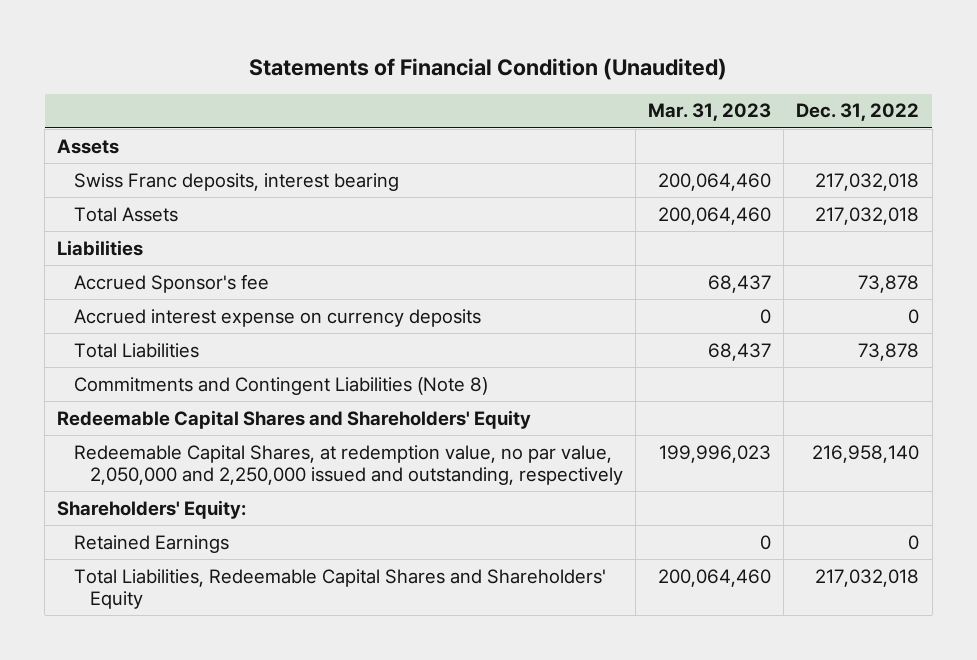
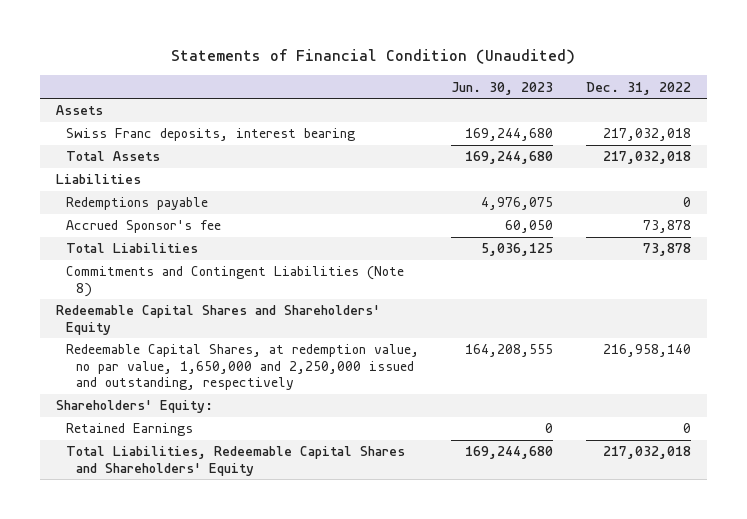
[648,103,772,122] Mar. 31, 2023 -> none
none -> [451,81,554,95] Jun. 30, 2023
none -> [65,197,208,211] Redemptions payable
[73,308,481,327] Accrued interest expense on currency deposits -> none
[73,444,624,486] Redeemable Capital Shares, at redemption value, no par value, 2,050,000 and 2,250,000 issued and outstanding, respectively -> [65,344,419,390] Redeemable Capital Shares, at redemption value, no par value, 1,650,000 and 2,250,000 issued and outstanding, respectively

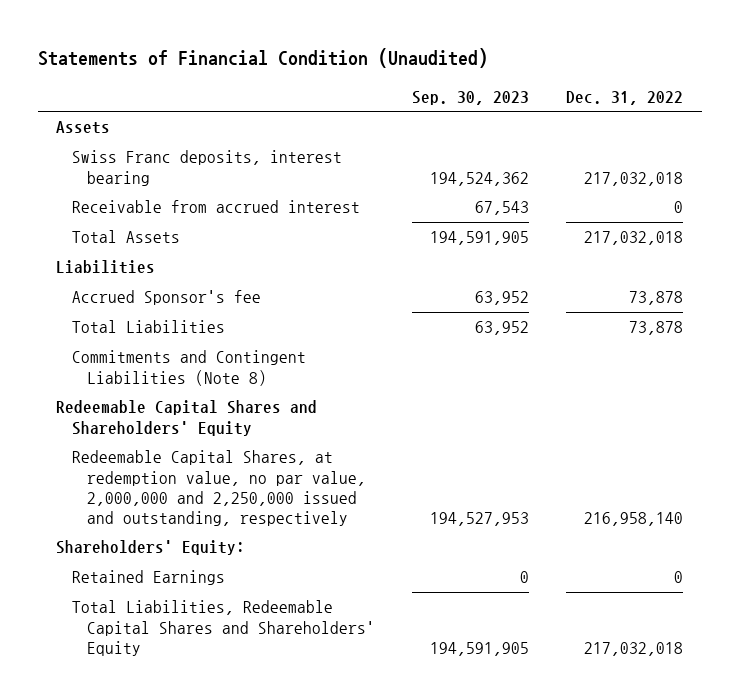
[451,81,554,95] Jun. 30, 2023 -> none
none -> [412,90,530,105] Sep. 30, 2023
none -> [71,200,360,214] Receivable from accrued interest
[65,197,208,211] Redemptions payable -> none
[65,344,419,390] Redeemable Capital Shares, at redemption value, no par value, 1,650,000 and 2,250,000 issued and outstanding, respectively -> [71,450,367,526] Redeemable Capital Shares, at redemption value, no par value, 2,000,000 and 2,250,000 issued and outstanding, respectively

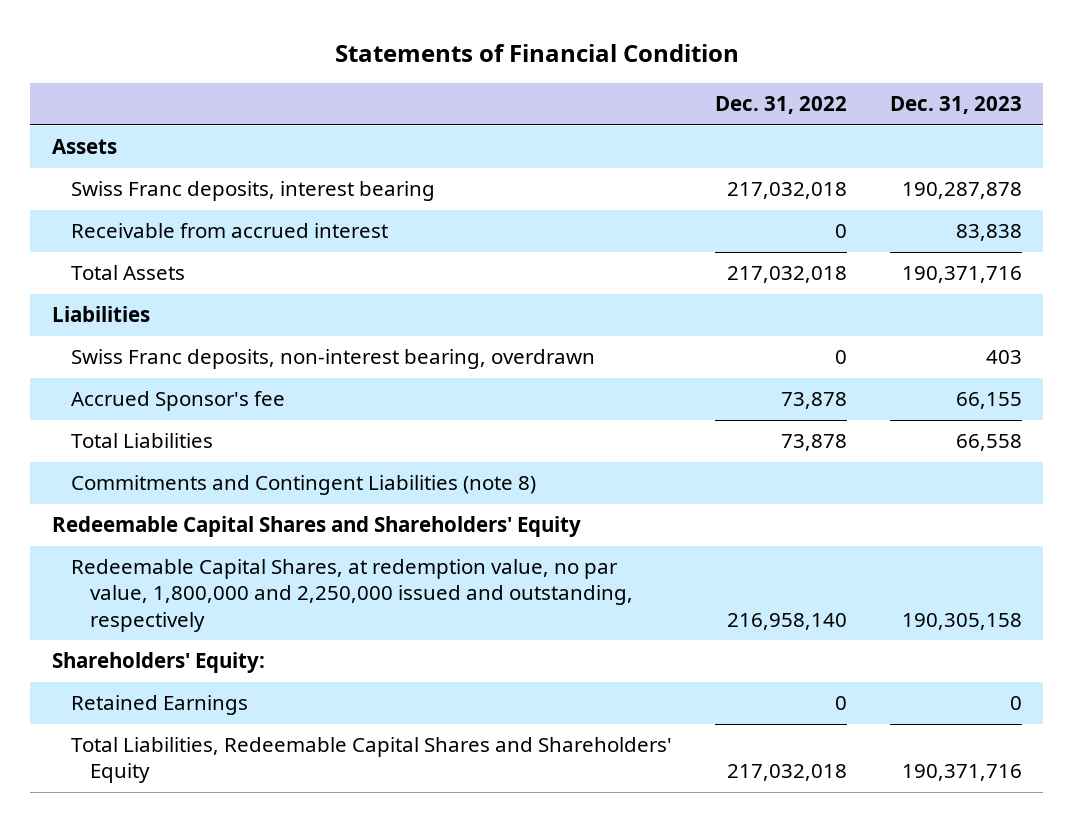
[37,48,488,69] Statements of Financial Condition (Unaudited) -> [334,44,739,63] Statements of Financial Condition
[412,90,530,105] Sep. 30, 2023 -> none
none -> [889,96,1022,115] Dec. 31, 2023
none -> [70,349,595,370] Swiss Franc deposits, non-interest bearing, overdrawn
[71,350,306,386] Commitments and Contingent Liabilities (Note 8) -> [70,475,536,496] Commitments and Contingent Liabilities (note 8)
[71,450,367,526] Redeemable Capital Shares, at redemption value, no par value, 2,000,000 and 2,250,000 issued and outstanding, respectively -> [70,559,633,632] Redeemable Capital Shares, at redemption value, no par value, 1,800,000 and 2,250,000 issued and outstanding, respectively

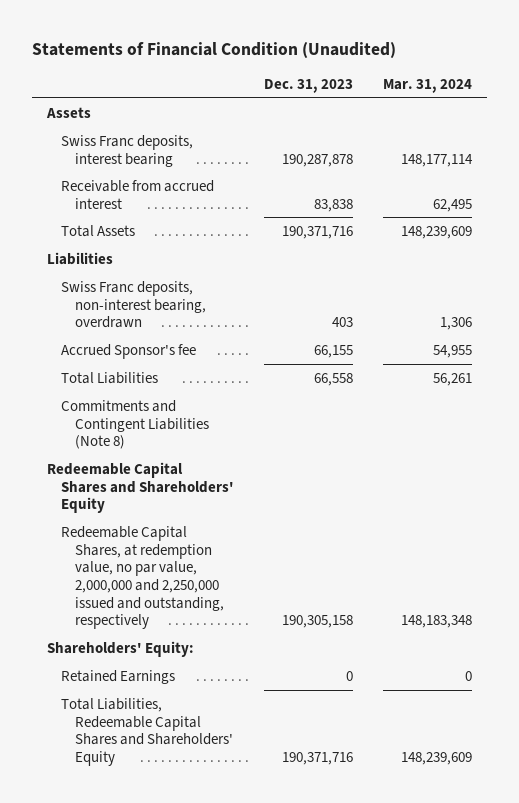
[334,44,739,63] Statements of Financial Condition -> [31,42,396,59] Statements of Financial Condition (Unaudited)
[714,96,847,115] Dec. 31, 2022 -> none
none -> [382,78,472,93] Mar. 31, 2024
[70,475,536,496] Commitments and Contingent Liabilities (note 8) -> [60,399,209,450] Commitments and Contingent Liabilities (Note 8)
[70,559,633,632] Redeemable Capital Shares, at redemption value, no par value, 1,800,000 and 2,250,000 issued and outstanding, respectively -> [60,525,224,630] Redeemable Capital Shares, at redemption value, no par value, 2,000,000 and 2,250,000 issued and outstanding, respectively

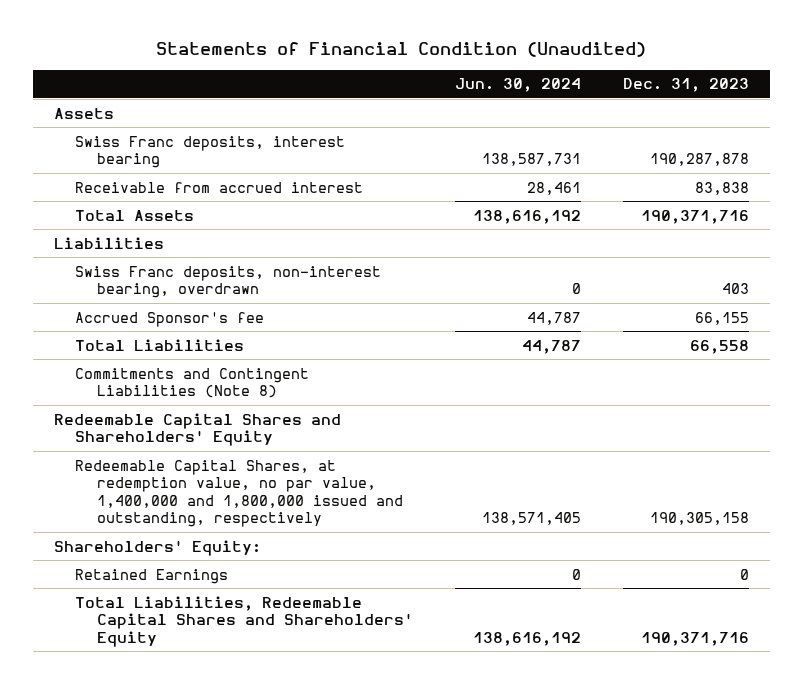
[382,78,472,93] Mar. 31, 2024 -> none
none -> [455,78,582,93] Jun. 30, 2024
[60,525,224,630] Redeemable Capital Shares, at redemption value, no par value, 2,000,000 and 2,250,000 issued and outstanding, respectively -> [75,459,404,528] Redeemable Capital Shares, at redemption value, no par value, 1,400,000 and 1,800,000 issued and outstanding, respectively

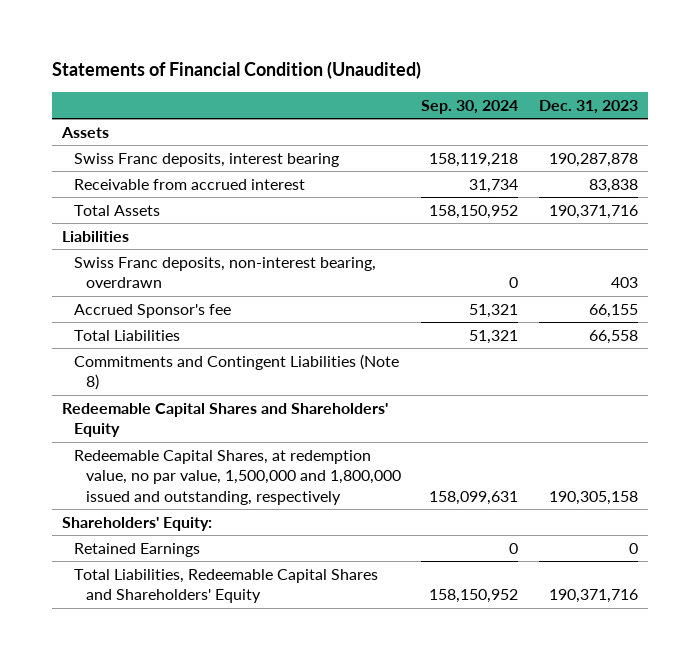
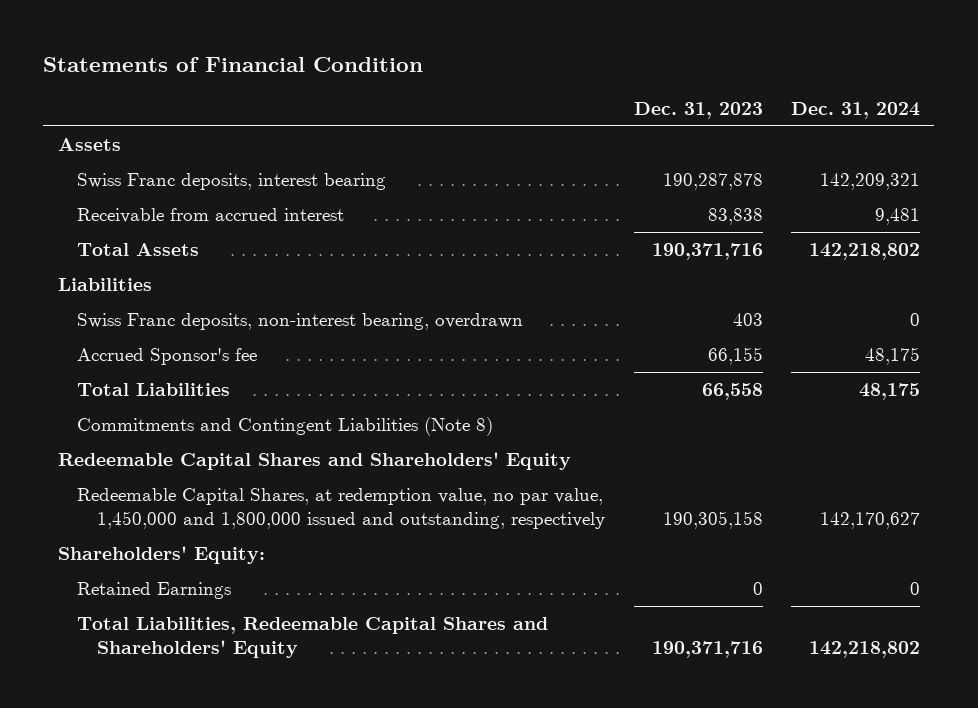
[51,60,421,79] Statements of Financial Condition (Unaudited) -> [43,57,424,73] Statements of Financial Condition
[421,99,519,114] Sep. 30, 2024 -> none
none -> [791,102,921,120] Dec. 31, 2024
[73,449,401,505] Redeemable Capital Shares, at redemption value, no par value, 1,500,000 and 1,800,000 issued and outstanding, respectively -> [77,487,606,529] Redeemable Capital Shares, at redemption value, no par value, 1,450,000 and 1,800,000 issued and outstanding, respectively

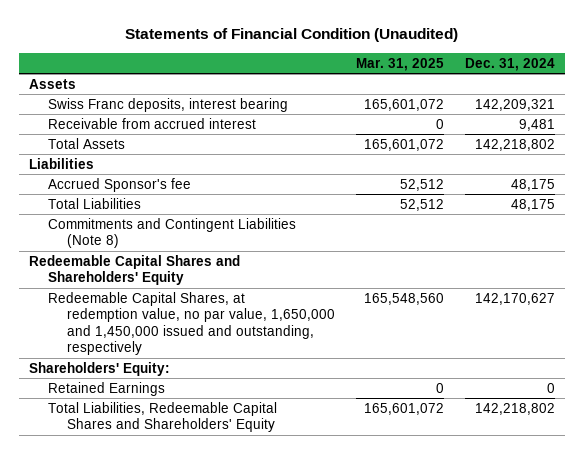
[43,57,424,73] Statements of Financial Condition -> [124,28,458,43] Statements of Financial Condition (Unaudited)
[633,102,763,120] Dec. 31, 2023 -> none
none -> [355,57,444,71] Mar. 31, 2025
[77,312,524,330] Swiss Franc deposits, non-interest bearing, overdrawn -> none
[77,487,606,529] Redeemable Capital Shares, at redemption value, no par value, 1,450,000 and 1,800,000 issued and outstanding, respectively -> [48,291,335,356] Redeemable Capital Shares, at redemption value, no par value, 1,650,000 and 1,450,000 issued and outstanding, respectively

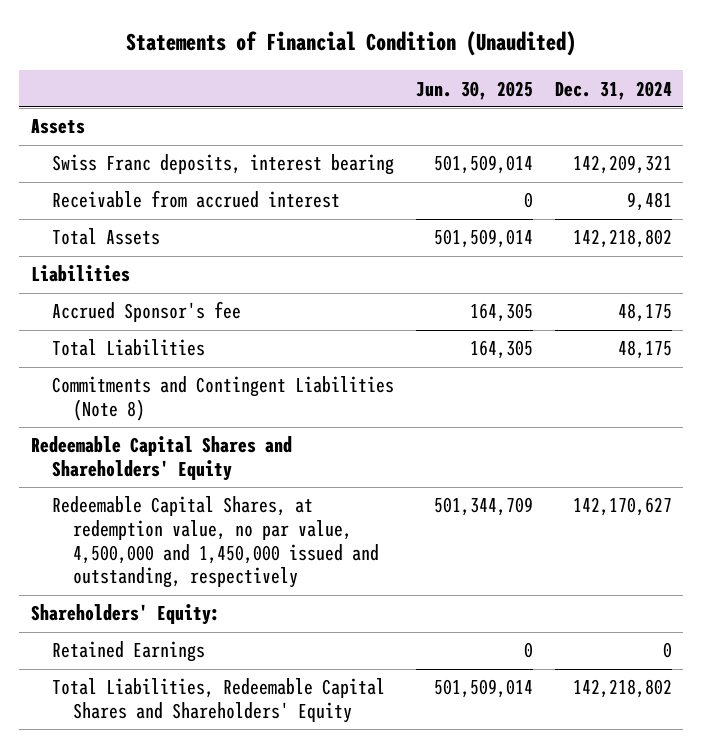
[355,57,444,71] Mar. 31, 2025 -> none
none -> [415,80,533,100] Jun. 30, 2025
[48,291,335,356] Redeemable Capital Shares, at redemption value, no par value, 1,650,000 and 1,450,000 issued and outstanding, respectively -> [51,496,379,589] Redeemable Capital Shares, at redemption value, no par value, 4,500,000 and 1,450,000 issued and outstanding, respectively

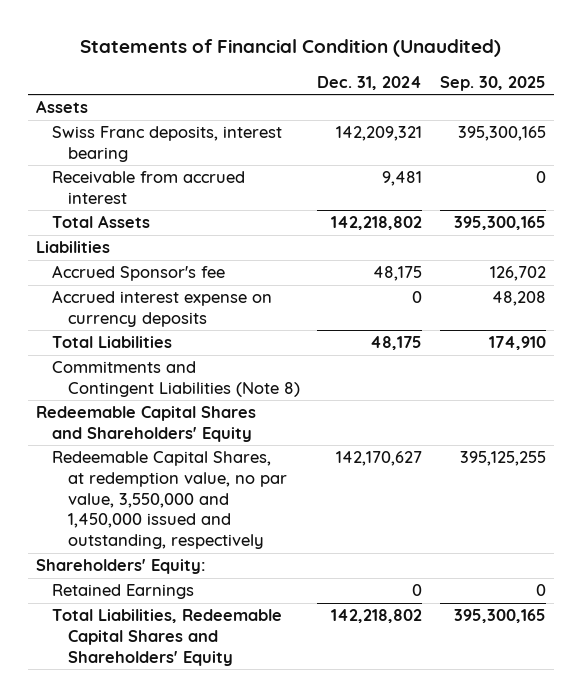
[415,80,533,100] Jun. 30, 2025 -> none
none -> [439,75,546,91] Sep. 30, 2025
none -> [52,290,273,327] Accrued interest expense on currency deposits
[51,496,379,589] Redeemable Capital Shares, at redemption value, no par value, 4,500,000 and 1,450,000 issued and outstanding, respectively -> [52,451,288,550] Redeemable Capital Shares, at redemption value, no par value, 3,550,000 and 1,450,000 issued and outstanding, respectively

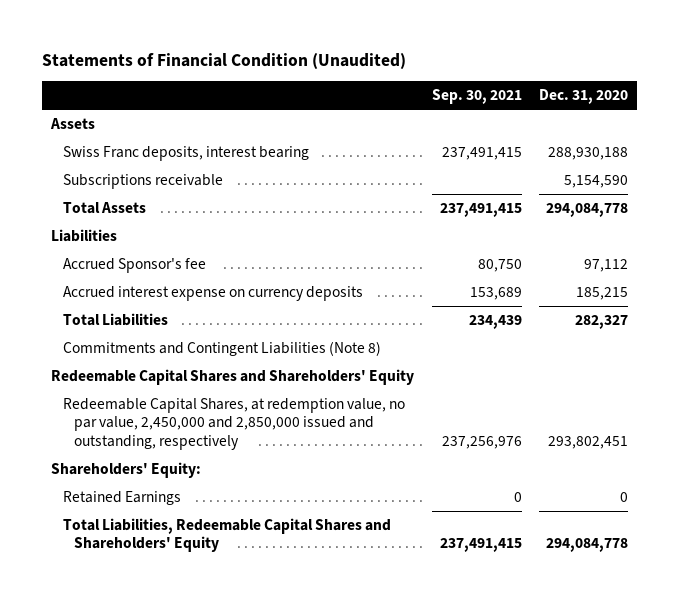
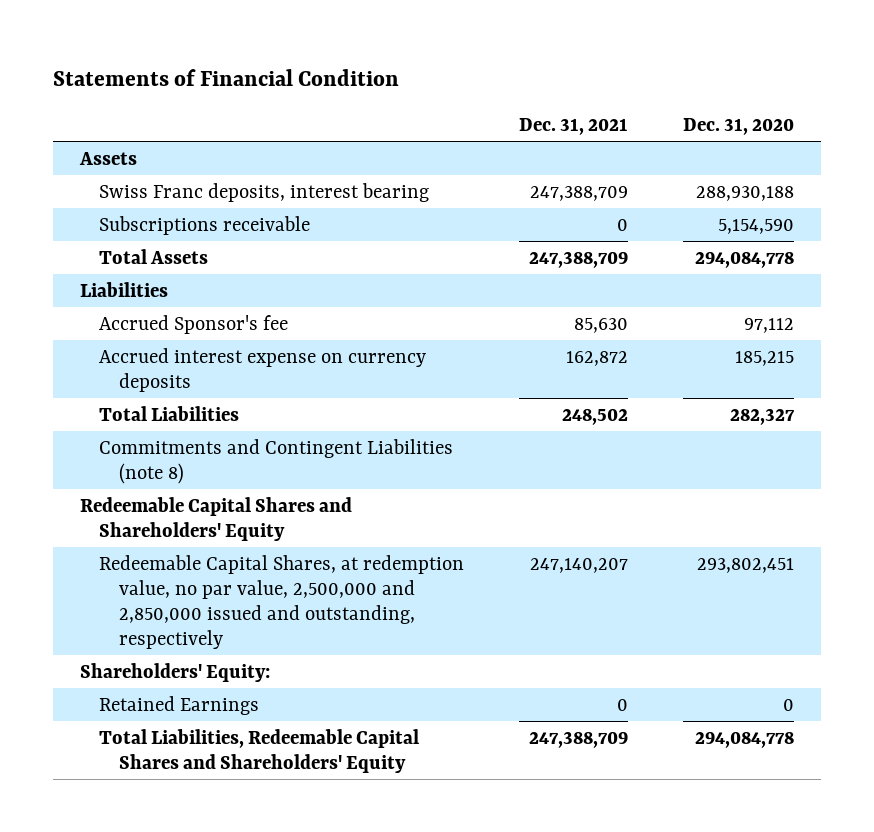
[41,52,406,69] Statements of Financial Condition (Unaudited) -> [52,69,399,87] Statements of Financial Condition
[431,89,522,105] Sep. 30, 2021 -> none
none -> [519,117,629,135] Dec. 31, 2021
[62,341,381,357] Commitments and Contingent Liabilities (Note 8) -> [99,438,454,484] Commitments and Contingent Liabilities (note 8)
[62,398,405,450] Redeemable Capital Shares, at redemption value, no par value, 2,450,000 and 2,850,000 issued and outstanding, respectively -> [99,554,465,649] Redeemable Capital Shares, at redemption value, no par value, 2,500,000 and 2,850,000 issued and outstanding, respectively

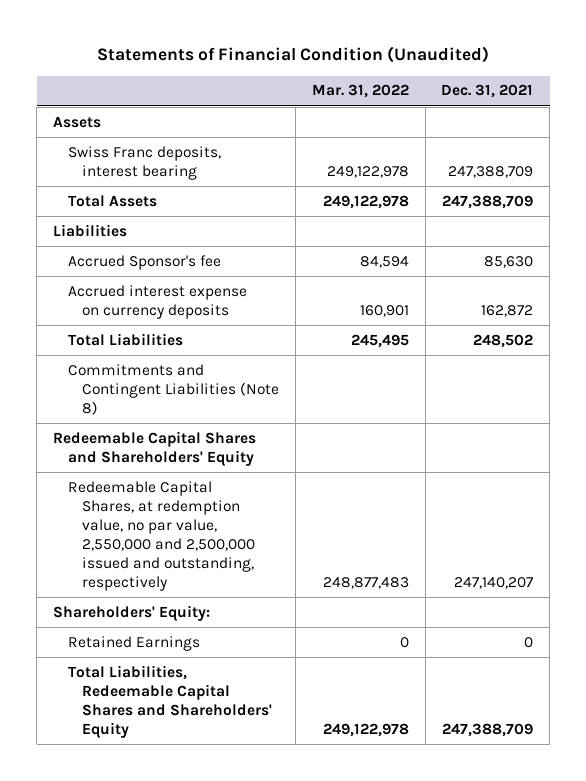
[52,69,399,87] Statements of Financial Condition -> [97,46,490,64] Statements of Financial Condition (Unaudited)
[682,117,794,135] Dec. 31, 2020 -> none
none -> [311,84,409,99] Mar. 31, 2022
[99,215,311,235] Subscriptions receivable -> none
[99,438,454,484] Commitments and Contingent Liabilities (note 8) -> [67,363,280,415] Commitments and Contingent Liabilities (Note 8)
[99,554,465,649] Redeemable Capital Shares, at redemption value, no par value, 2,500,000 and 2,850,000 issued and outstanding, respectively -> [67,480,256,592] Redeemable Capital Shares, at redemption value, no par value, 2,550,000 and 2,500,000 issued and outstanding, respectively

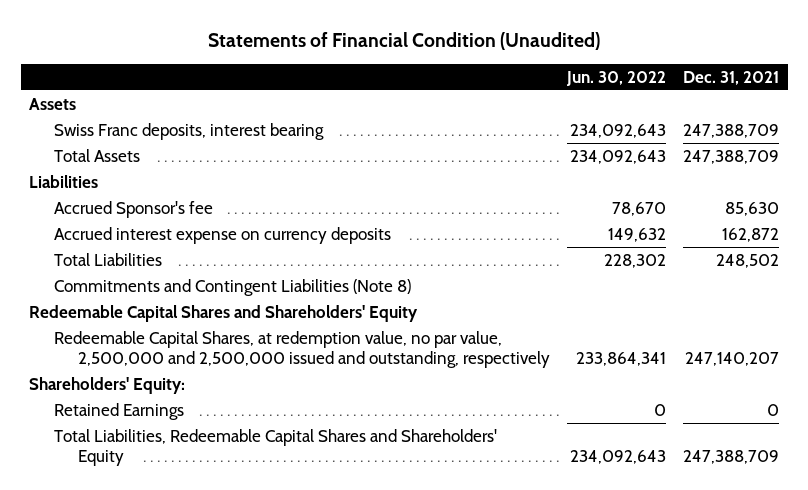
[311,84,409,99] Mar. 31, 2022 -> none
none -> [566,70,667,86] Jun. 30, 2022
[67,480,256,592] Redeemable Capital Shares, at redemption value, no par value, 2,550,000 and 2,500,000 issued and outstanding, respectively -> [53,331,551,368] Redeemable Capital Shares, at redemption value, no par value, 2,500,000 and 2,500,000 issued and outstanding, respectively

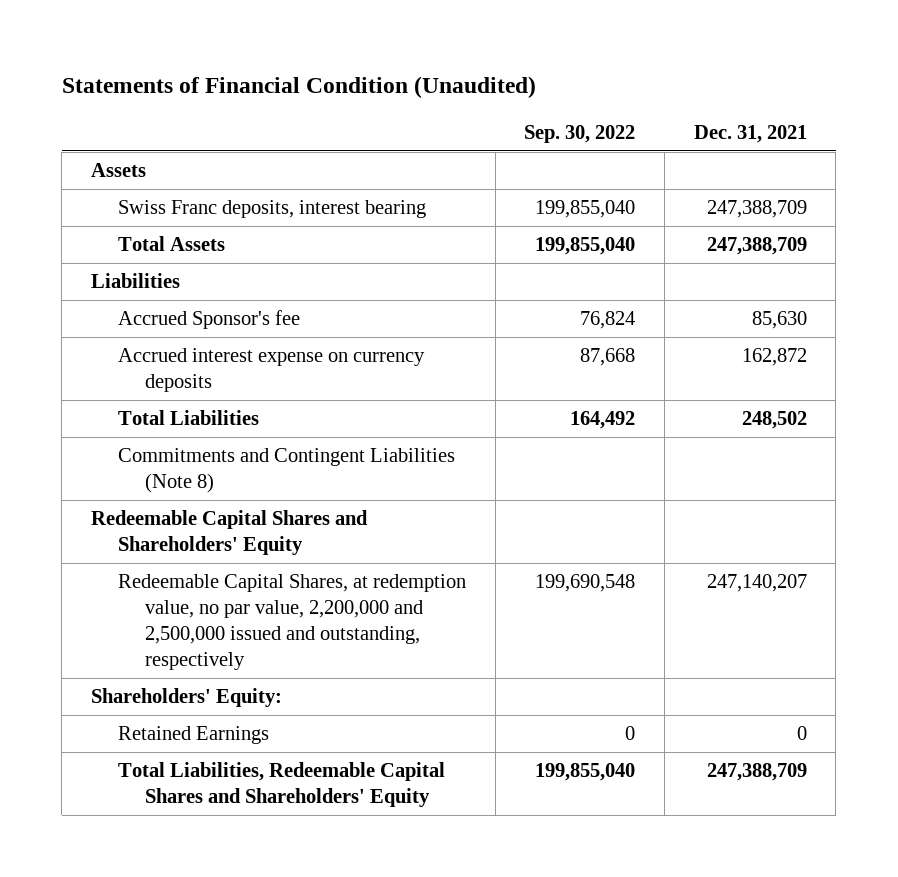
[566,70,667,86] Jun. 30, 2022 -> none
none -> [524,124,636,143] Sep. 30, 2022
[53,331,551,368] Redeemable Capital Shares, at redemption value, no par value, 2,500,000 and 2,500,000 issued and outstanding, respectively -> [117,574,466,671] Redeemable Capital Shares, at redemption value, no par value, 2,200,000 and 2,500,000 issued and outstanding, respectively

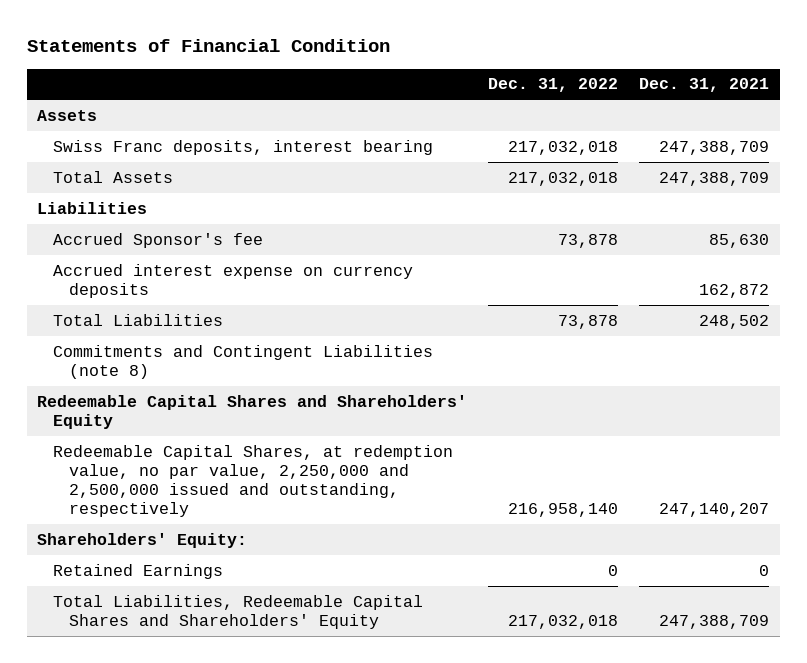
[61,76,536,99] Statements of Financial Condition (Unaudited) -> [26,39,390,53] Statements of Financial Condition
[524,124,636,143] Sep. 30, 2022 -> none
none -> [488,78,619,93] Dec. 31, 2022
[117,448,455,494] Commitments and Contingent Liabilities (Note 8) -> [53,344,434,379] Commitments and Contingent Liabilities (note 8)
[117,574,466,671] Redeemable Capital Shares, at redemption value, no par value, 2,200,000 and 2,500,000 issued and outstanding, respectively -> [53,444,454,518] Redeemable Capital Shares, at redemption value, no par value, 2,250,000 and 2,500,000 issued and outstanding, respectively

